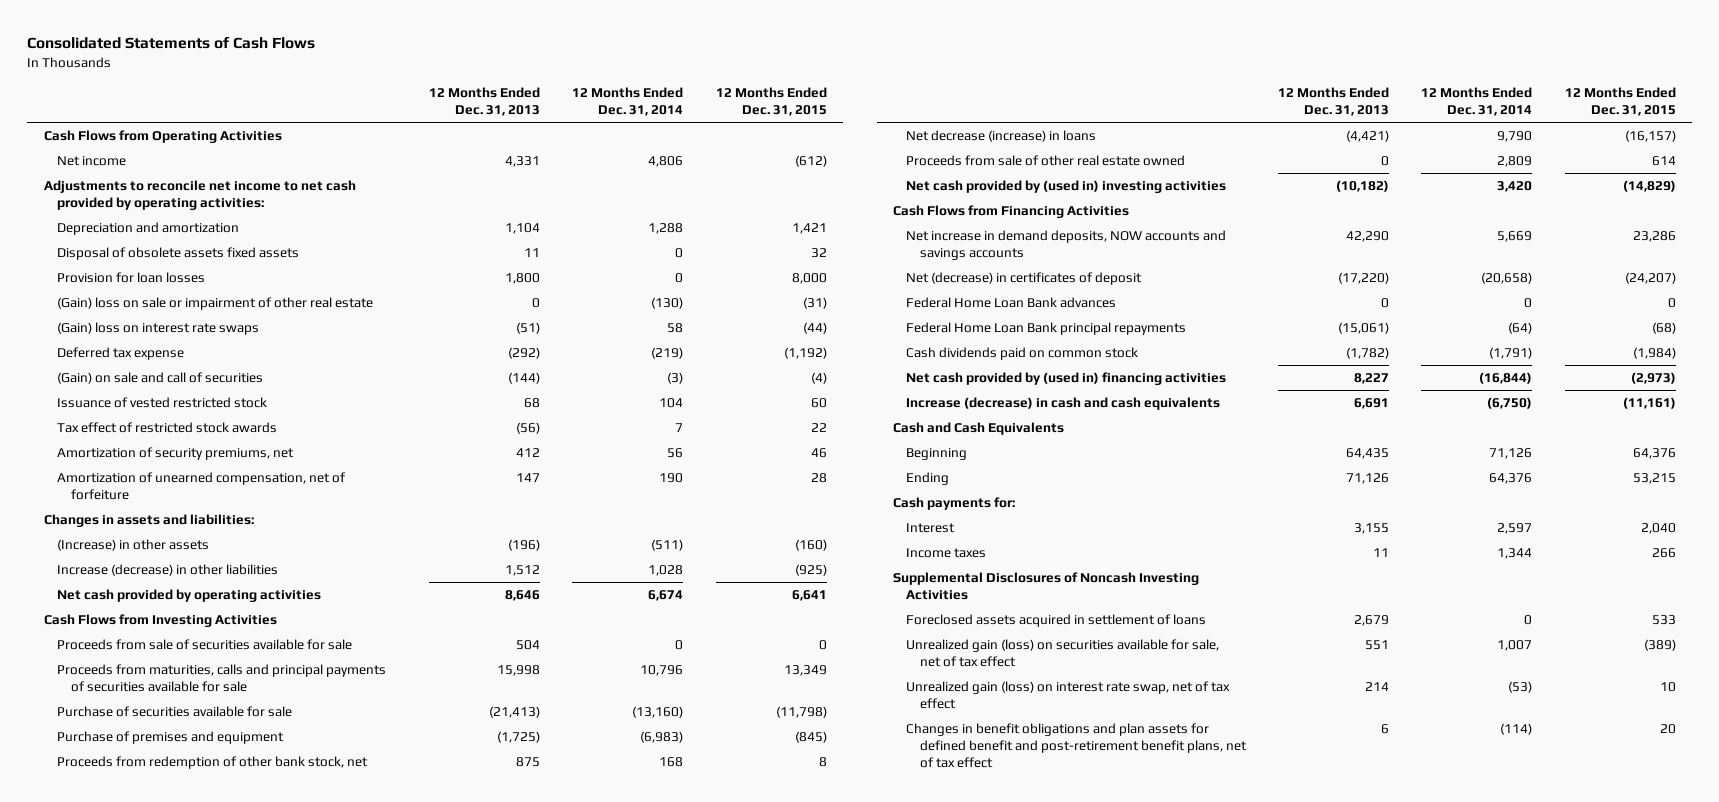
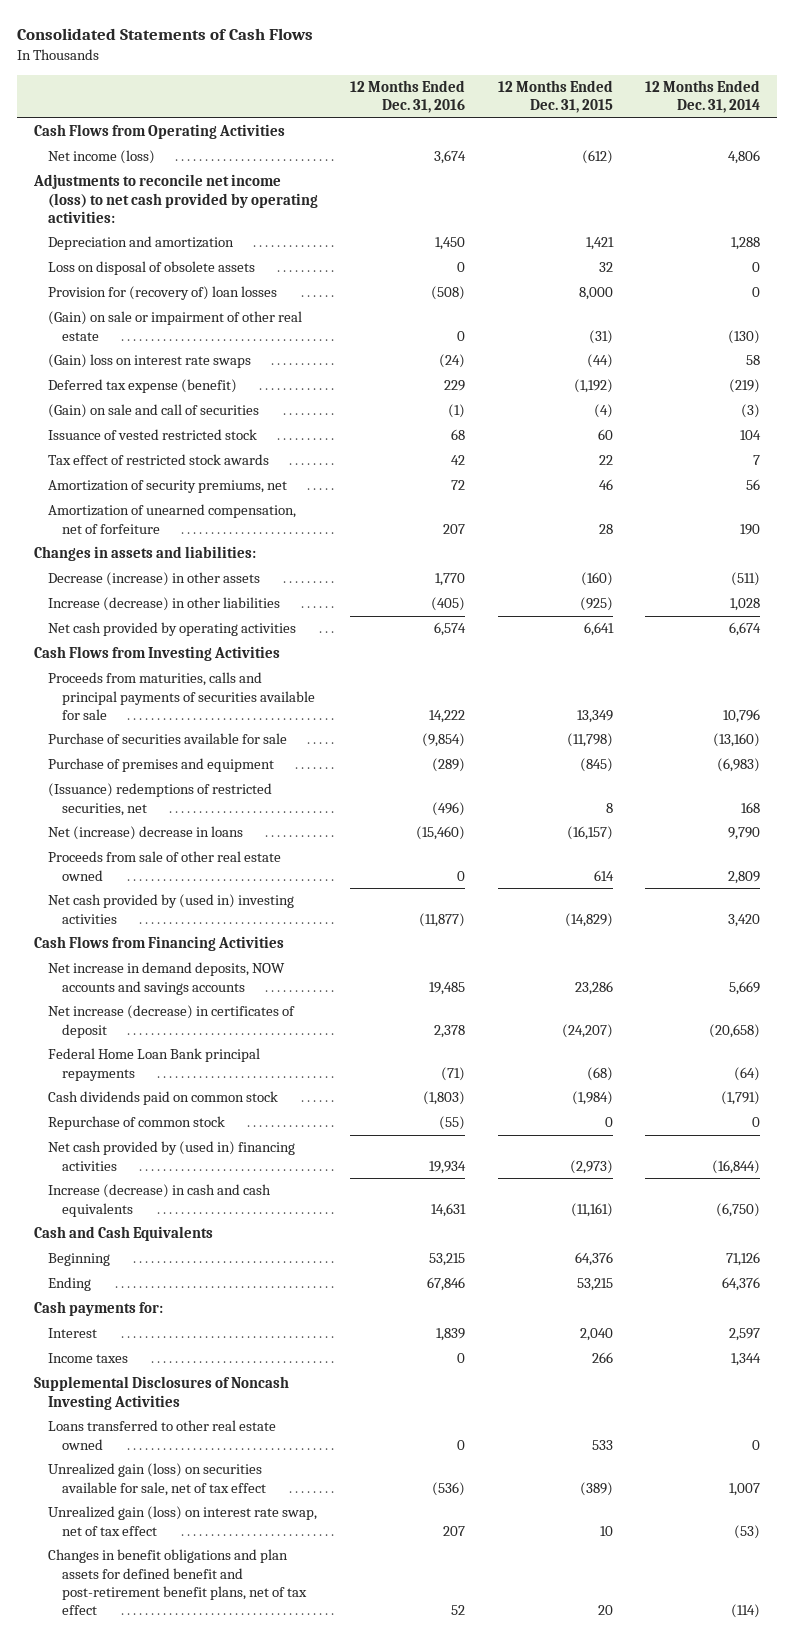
[428,87,540,117] 12 Months Ended Dec. 31, 2013 -> none
none -> [350,80,466,114] 12 Months Ended Dec. 31, 2016
[57,155,127,166] Net income -> [47,150,155,165] Net income (loss)
[43,179,356,210] Adjustments to reconcile net income to net cash provided by operating activities: -> [32,174,318,223] Adjustments to reconcile net income (loss) to net cash provided by operating activities:
[57,246,300,260] Disposal of obsolete assets fixed assets -> [47,261,255,276] Loss on disposal of obsolete assets
[57,271,206,283] Provision for loan losses -> [47,286,277,301] Provision for (recovery of) loan losses
[57,296,374,310] (Gain) loss on sale or impairment of other real estate -> [47,311,302,341] (Gain) on sale or impairment of other real estate
[57,346,185,360] Deferred tax expense -> [47,379,237,394] Deferred tax expense (benefit)
[57,538,210,551] (Increase) in other assets -> [47,572,260,587] Decrease (increase) in other assets
[57,638,353,650] Proceeds from sale of securities available for sale -> none
[57,755,369,769] Proceeds from redemption of other bank stock, net -> [47,783,272,816] (Issuance) redemptions of restricted securities, net
[906,129,1097,142] Net decrease (increase) in loans -> [47,826,243,841] Net (increase) decrease in loans
[906,296,1117,308] Federal Home Loan Bank advances -> none
[906,271,1143,285] Net (decrease) in certificates of deposit -> [47,1005,295,1038] Net increase (decrease) in certificates of deposit
none -> [47,1116,225,1131] Repurchase of common stock
[906,613,1207,627] Foreclosed assets acquired in settlement of loans -> [47,1420,276,1450] Loans transferred to other real estate owned

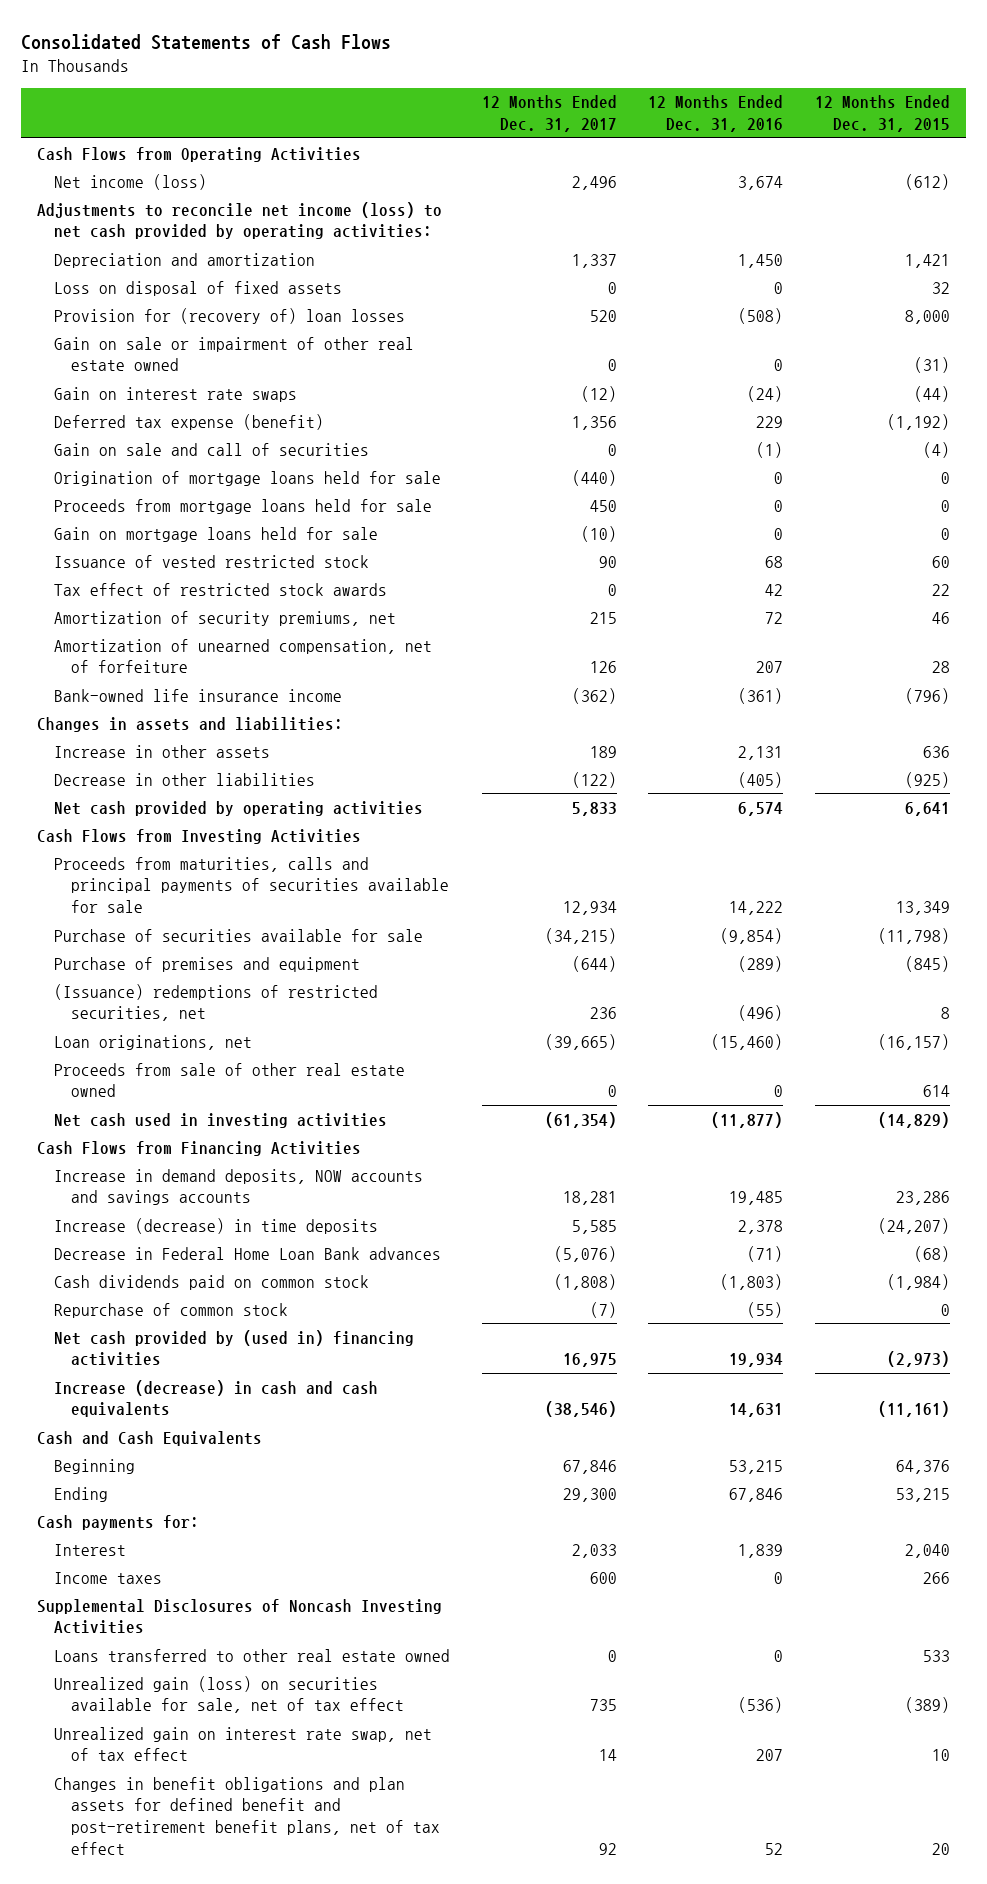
[645,80,761,114] 12 Months Ended Dec. 31, 2014 -> none
none -> [481,95,617,133] 12 Months Ended Dec. 31, 2017
[47,261,255,276] Loss on disposal of obsolete assets -> [53,280,342,296] Loss on disposal of fixed assets
[47,311,302,341] (Gain) on sale or impairment of other real estate -> [53,336,414,372] Gain on sale or impairment of other real estate owned
[47,354,251,369] (Gain) loss on interest rate swaps -> [53,386,297,402] Gain on interest rate swaps
[47,404,259,419] (Gain) on sale and call of securities -> [53,442,369,456] Gain on sale and call of securities
none -> [53,470,441,486] Origination of mortgage loans held for sale
none -> [53,498,432,514] Proceeds from mortgage loans held for sale
none -> [53,526,378,542] Gain on mortgage loans held for sale
none -> [53,688,342,702] Bank-owned life insurance income
[47,572,260,587] Decrease (increase) in other assets -> [53,744,270,758] Increase in other assets
[435,573,466,587] 1,770 -> [738,745,784,760] 2,131
[580,572,613,587] (160) -> [922,745,950,758] 636
[47,597,280,612] Increase (decrease) in other liabilities -> [53,772,315,786] Decrease in other liabilities
[47,826,243,841] Net (increase) decrease in loans -> [53,1034,252,1050] Loan originations, net
[47,894,294,924] Net cash provided by (used in) investing activities -> [53,1112,387,1128] Net cash used in investing activities
[47,962,285,995] Net increase in demand deposits, NOW accounts and savings accounts -> [53,1168,423,1206] Increase in demand deposits, NOW accounts and savings accounts
[47,1005,295,1038] Net increase (decrease) in certificates of deposit -> [53,1217,378,1234] Increase (decrease) in time deposits
[47,1048,260,1081] Federal Home Loan Bank principal repayments -> [53,1246,441,1260] Decrease in Federal Home Loan Bank advances
[47,1506,317,1536] Unrealized gain (loss) on interest rate swap, net of tax effect -> [53,1726,432,1762] Unrealized gain on interest rate swap, net of tax effect

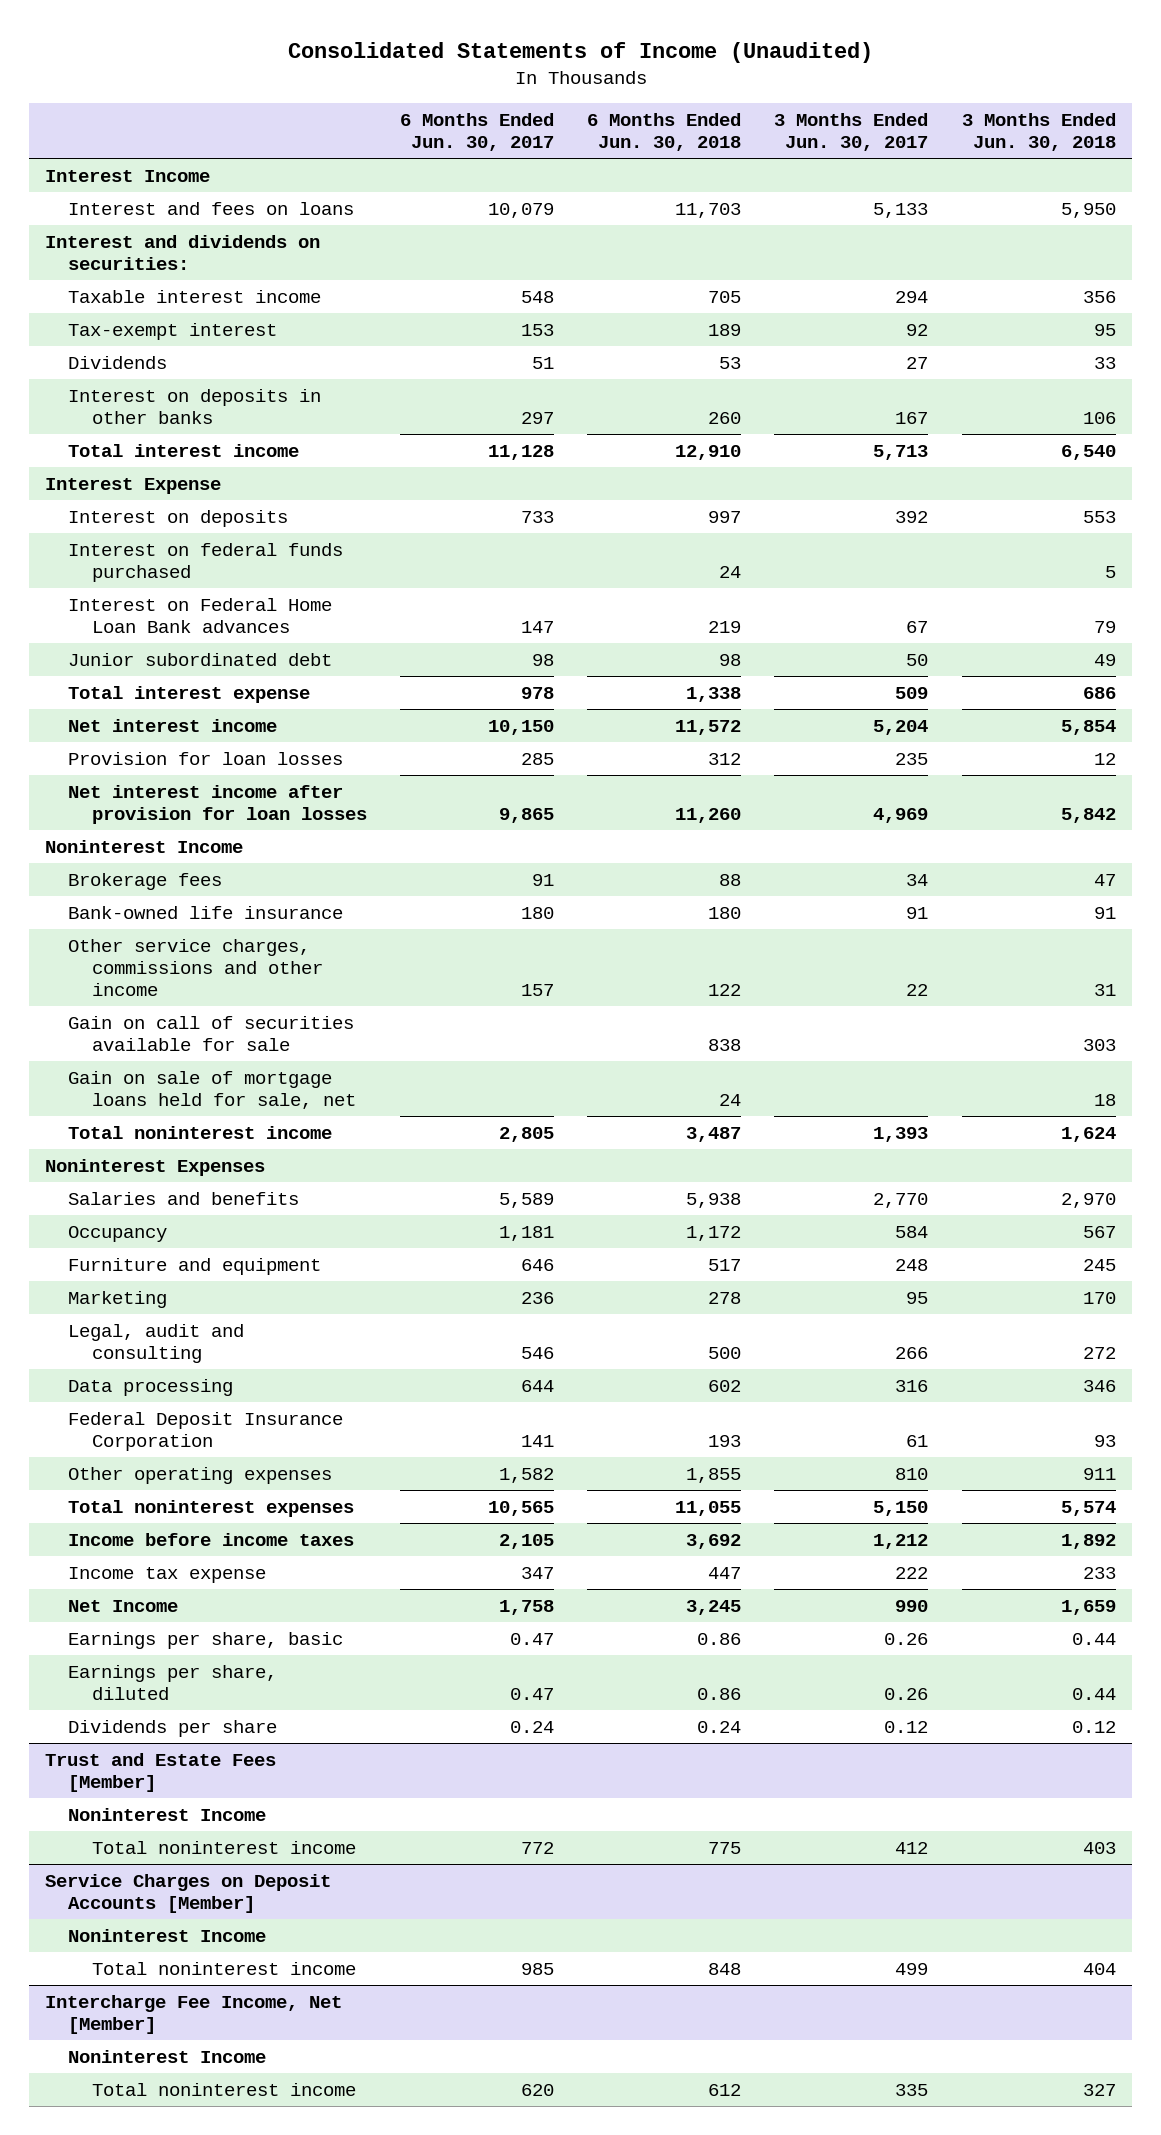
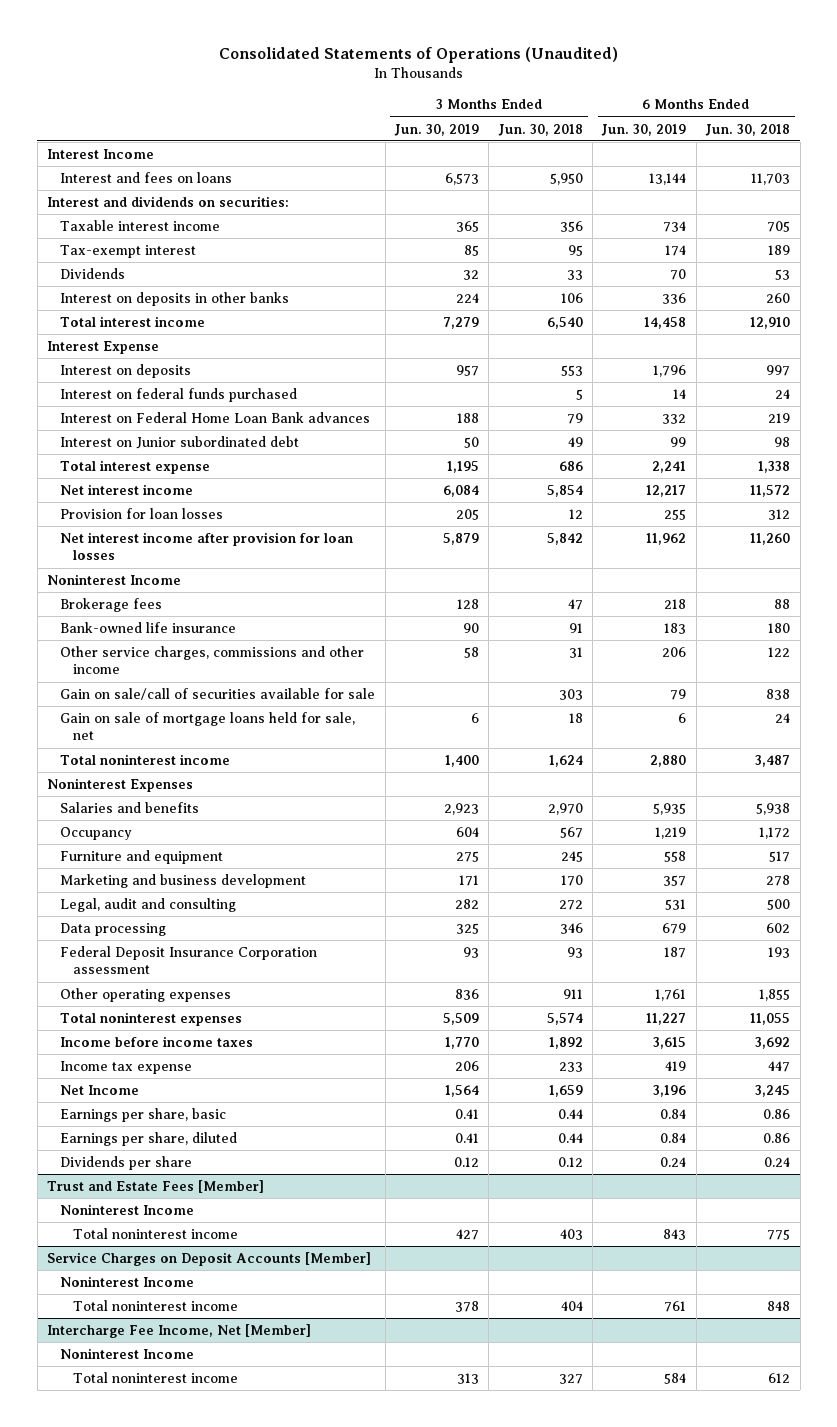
[287,42,873,64] Consolidated Statements of Income (Unaudited) -> [218,47,618,64] Consolidated Statements of Operations (Unaudited)
[399,113,554,152] 6 Months Ended Jun. 30, 2017 -> none
[774,113,929,152] 3 Months Ended Jun. 30, 2017 -> none
none -> [394,123,480,136] Jun. 30, 2019
none -> [601,123,687,136] Jun. 30, 2019
[68,652,333,666] Junior subordinated debt -> [60,436,300,450] Interest on Junior subordinated debt
[68,1015,355,1051] Gain on call of securities available for sale -> [60,688,376,701] Gain on sale/call of securities available for sale
[68,1290,168,1308] Marketing -> [60,874,307,889] Marketing and business development
[68,1411,344,1451] Federal Deposit Insurance Corporation -> [60,946,318,975] Federal Deposit Insurance Corporation assessment

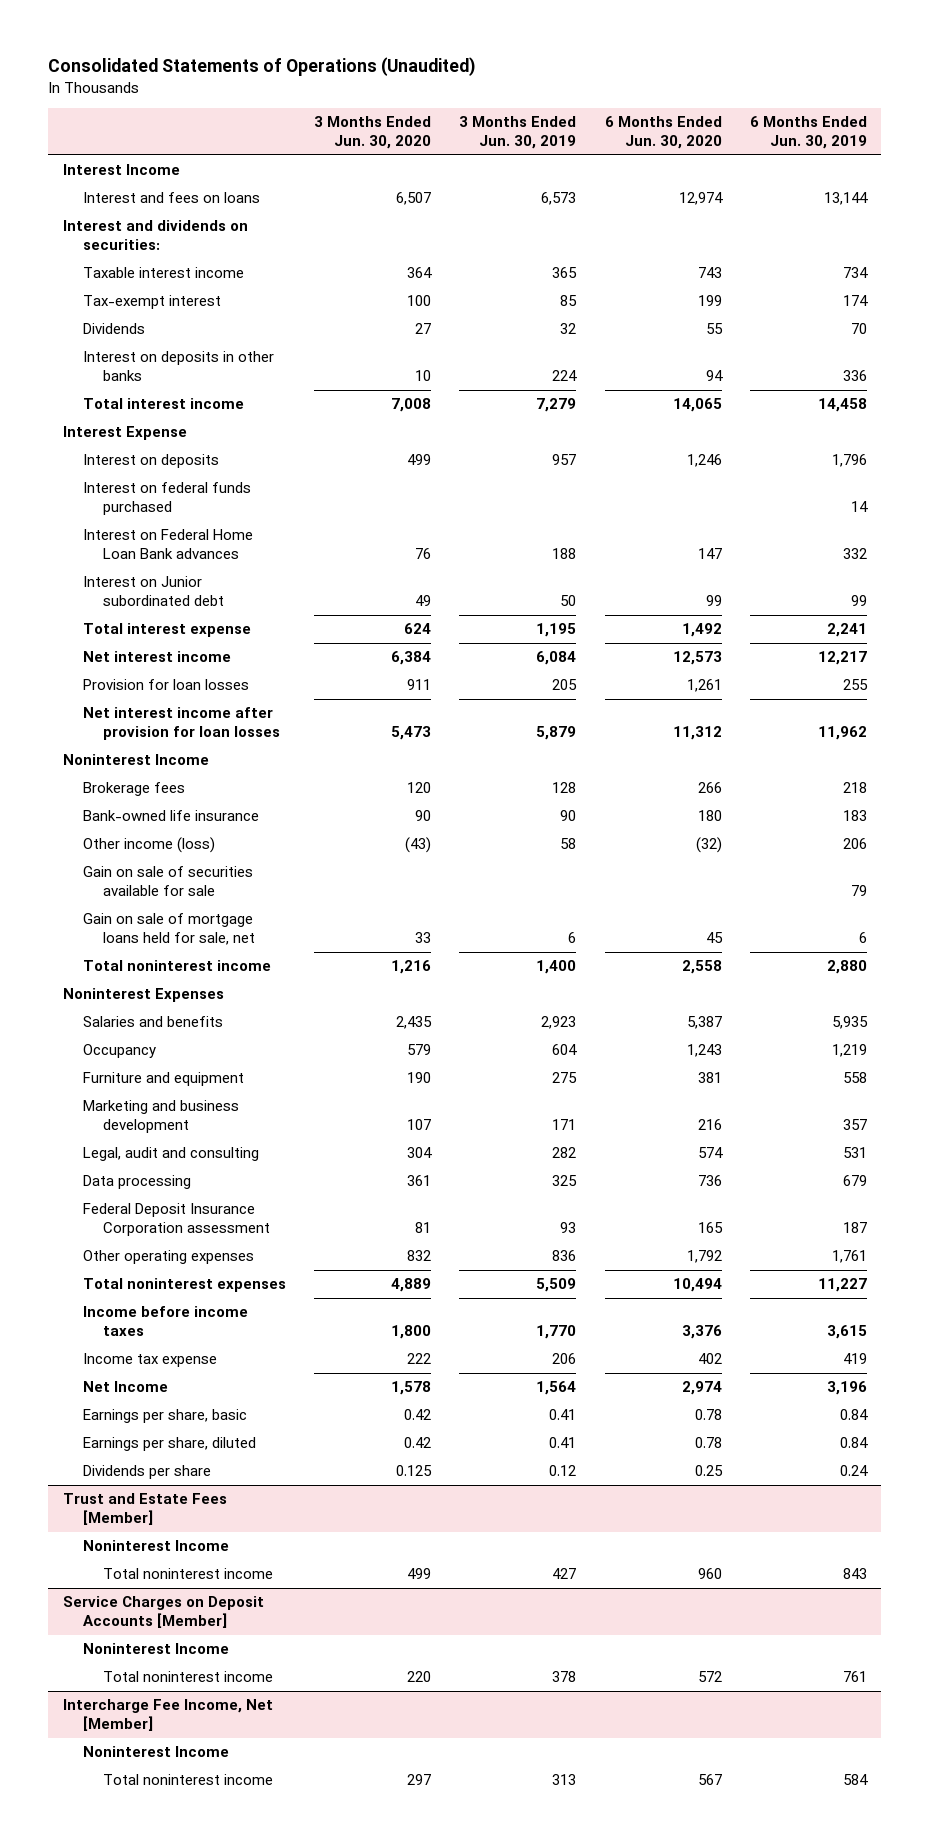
[497,123,583,136] Jun. 30, 2018 -> none
[705,123,791,136] Jun. 30, 2018 -> none
none -> [313,116,431,150] 3 Months Ended Jun. 30, 2020
none -> [604,116,722,150] 6 Months Ended Jun. 30, 2020
[60,646,365,675] Other service charges, commissions and other income -> [82,837,215,854] Other income (loss)
[60,688,376,701] Gain on sale/call of securities available for sale -> [82,866,253,897] Gain on sale of securities available for sale

